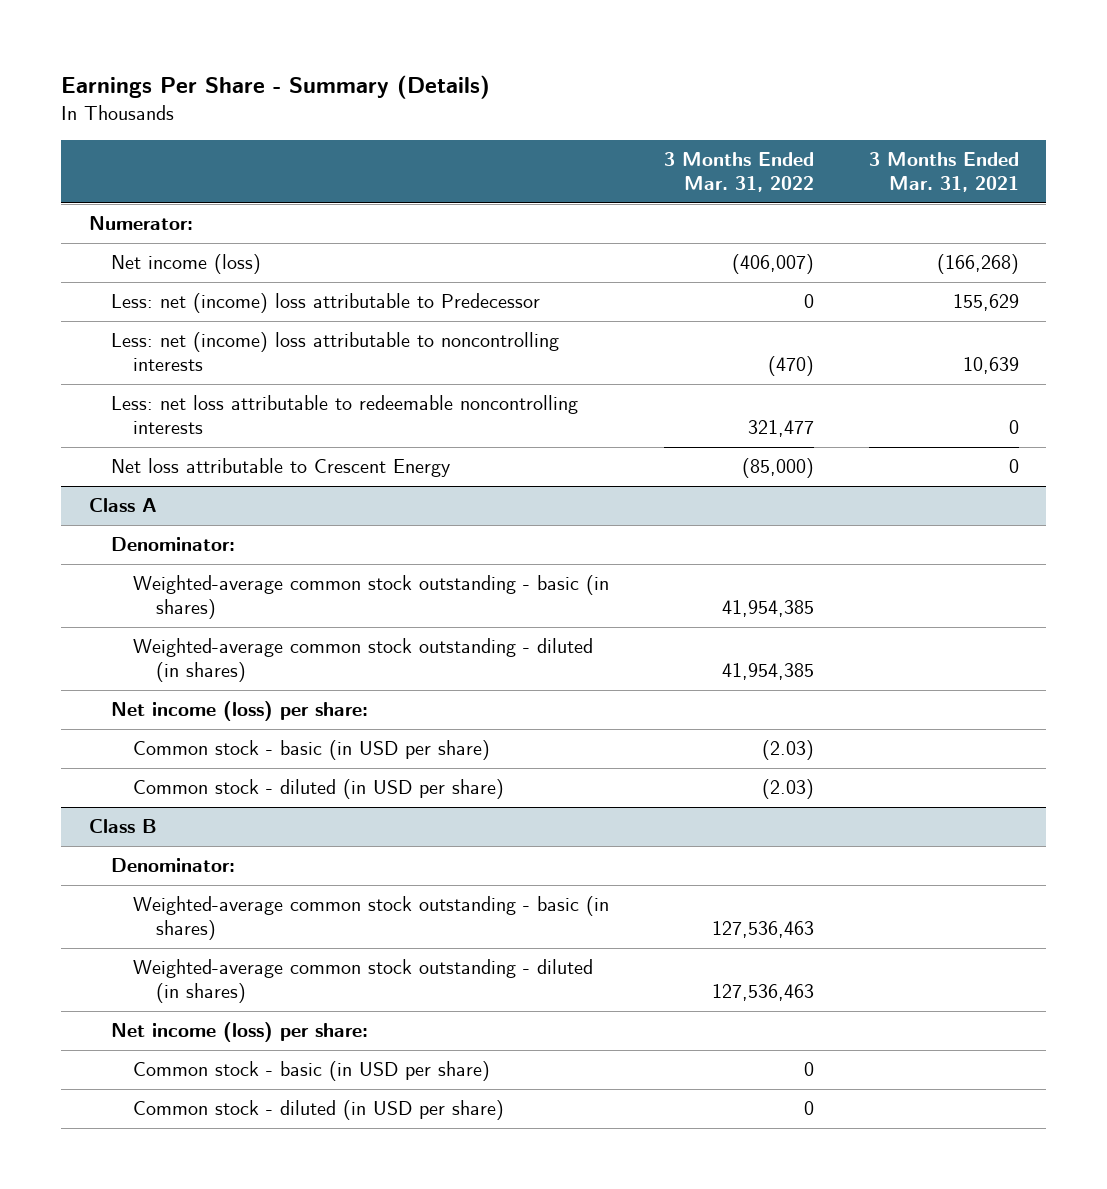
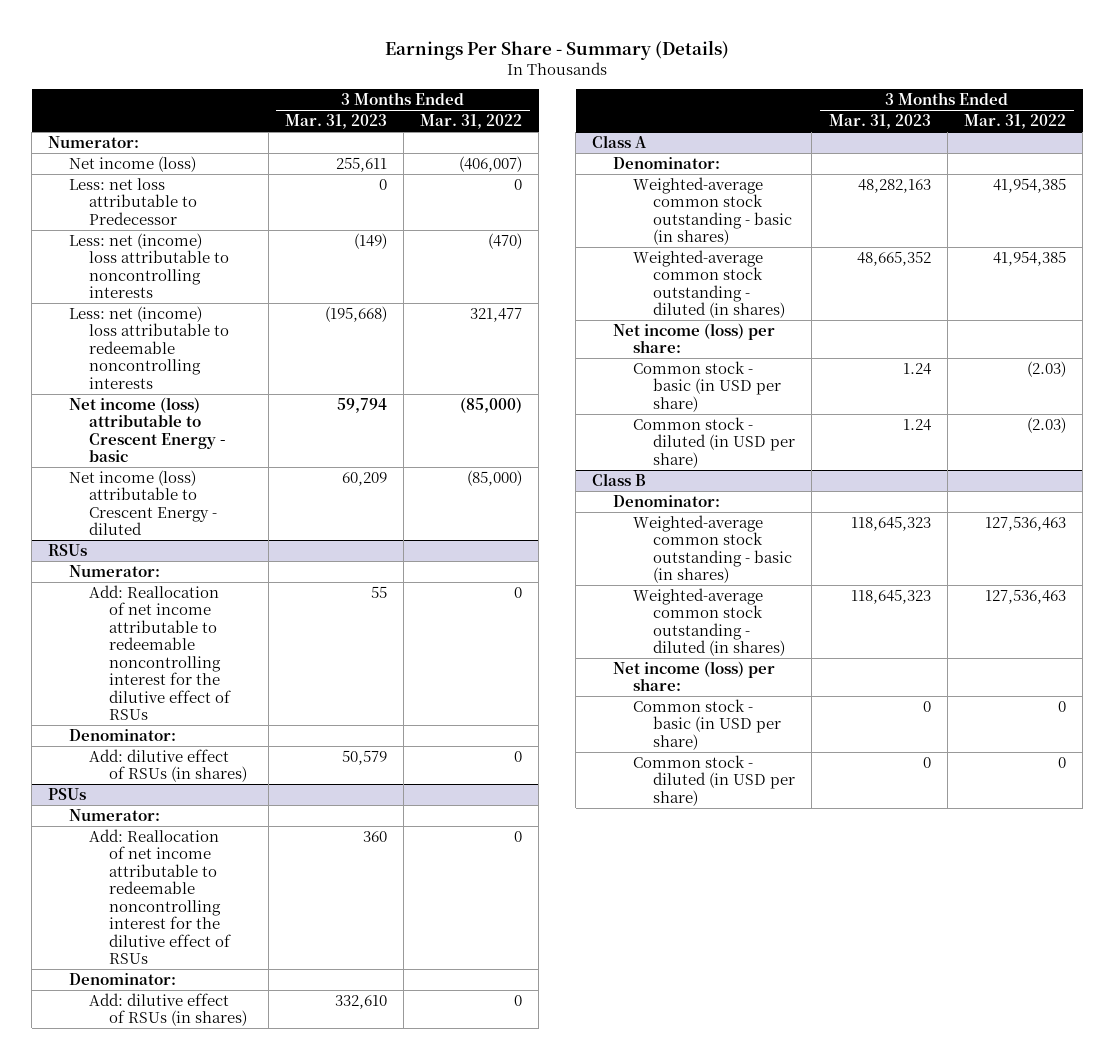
[868,152,1019,193] 3 Months Ended Mar. 31, 2021 -> none
none -> [284,114,387,130] Mar. 31, 2023
[110,293,540,314] Less: net (income) loss attributable to Predecessor -> [68,177,198,225] Less: net loss attributable to Predecessor
[110,395,578,435] Less: net loss attributable to redeemable noncontrolling interests -> [68,305,230,389] Less: net (income) loss attributable to redeemable noncontrolling interests
[110,458,450,478] Net loss attributable to Crescent Energy -> [68,396,227,463] Net income (loss) attributable to Crescent Energy - basic
none -> [68,469,218,536] Net income (loss) attributable to Crescent Energy - diluted
none -> [48,543,88,556] RSUs
none -> [68,564,160,577] Numerator:
none -> [89,584,232,721] Add: Reallocation of net income attributable to redeemable noncontrolling interest for the dilutive effect of RSUs
none -> [68,728,176,741] Denominator:
none -> [89,748,248,783] Add: dilutive effect of RSUs (in shares)
none -> [48,787,87,800] PSUs
none -> [68,808,160,821] Numerator:
none -> [89,828,232,965] Add: Reallocation of net income attributable to redeemable noncontrolling interest for the dilutive effect of RSUs
none -> [68,972,176,985] Denominator:
none -> [89,992,248,1027] Add: dilutive effect of RSUs (in shares)

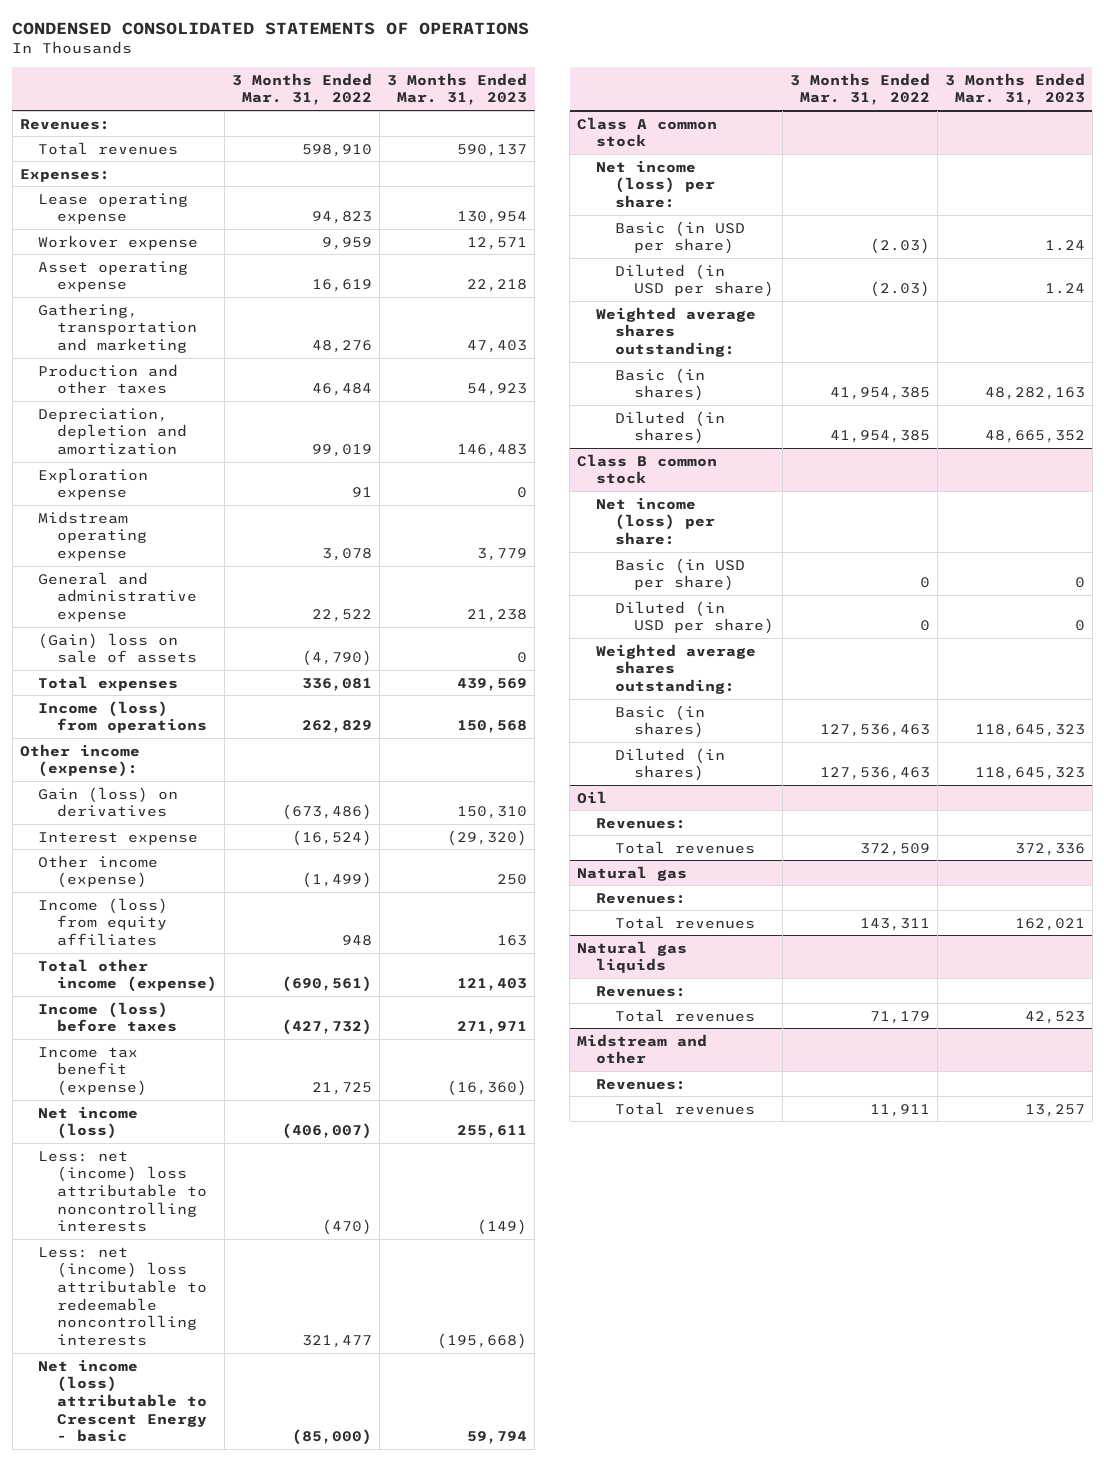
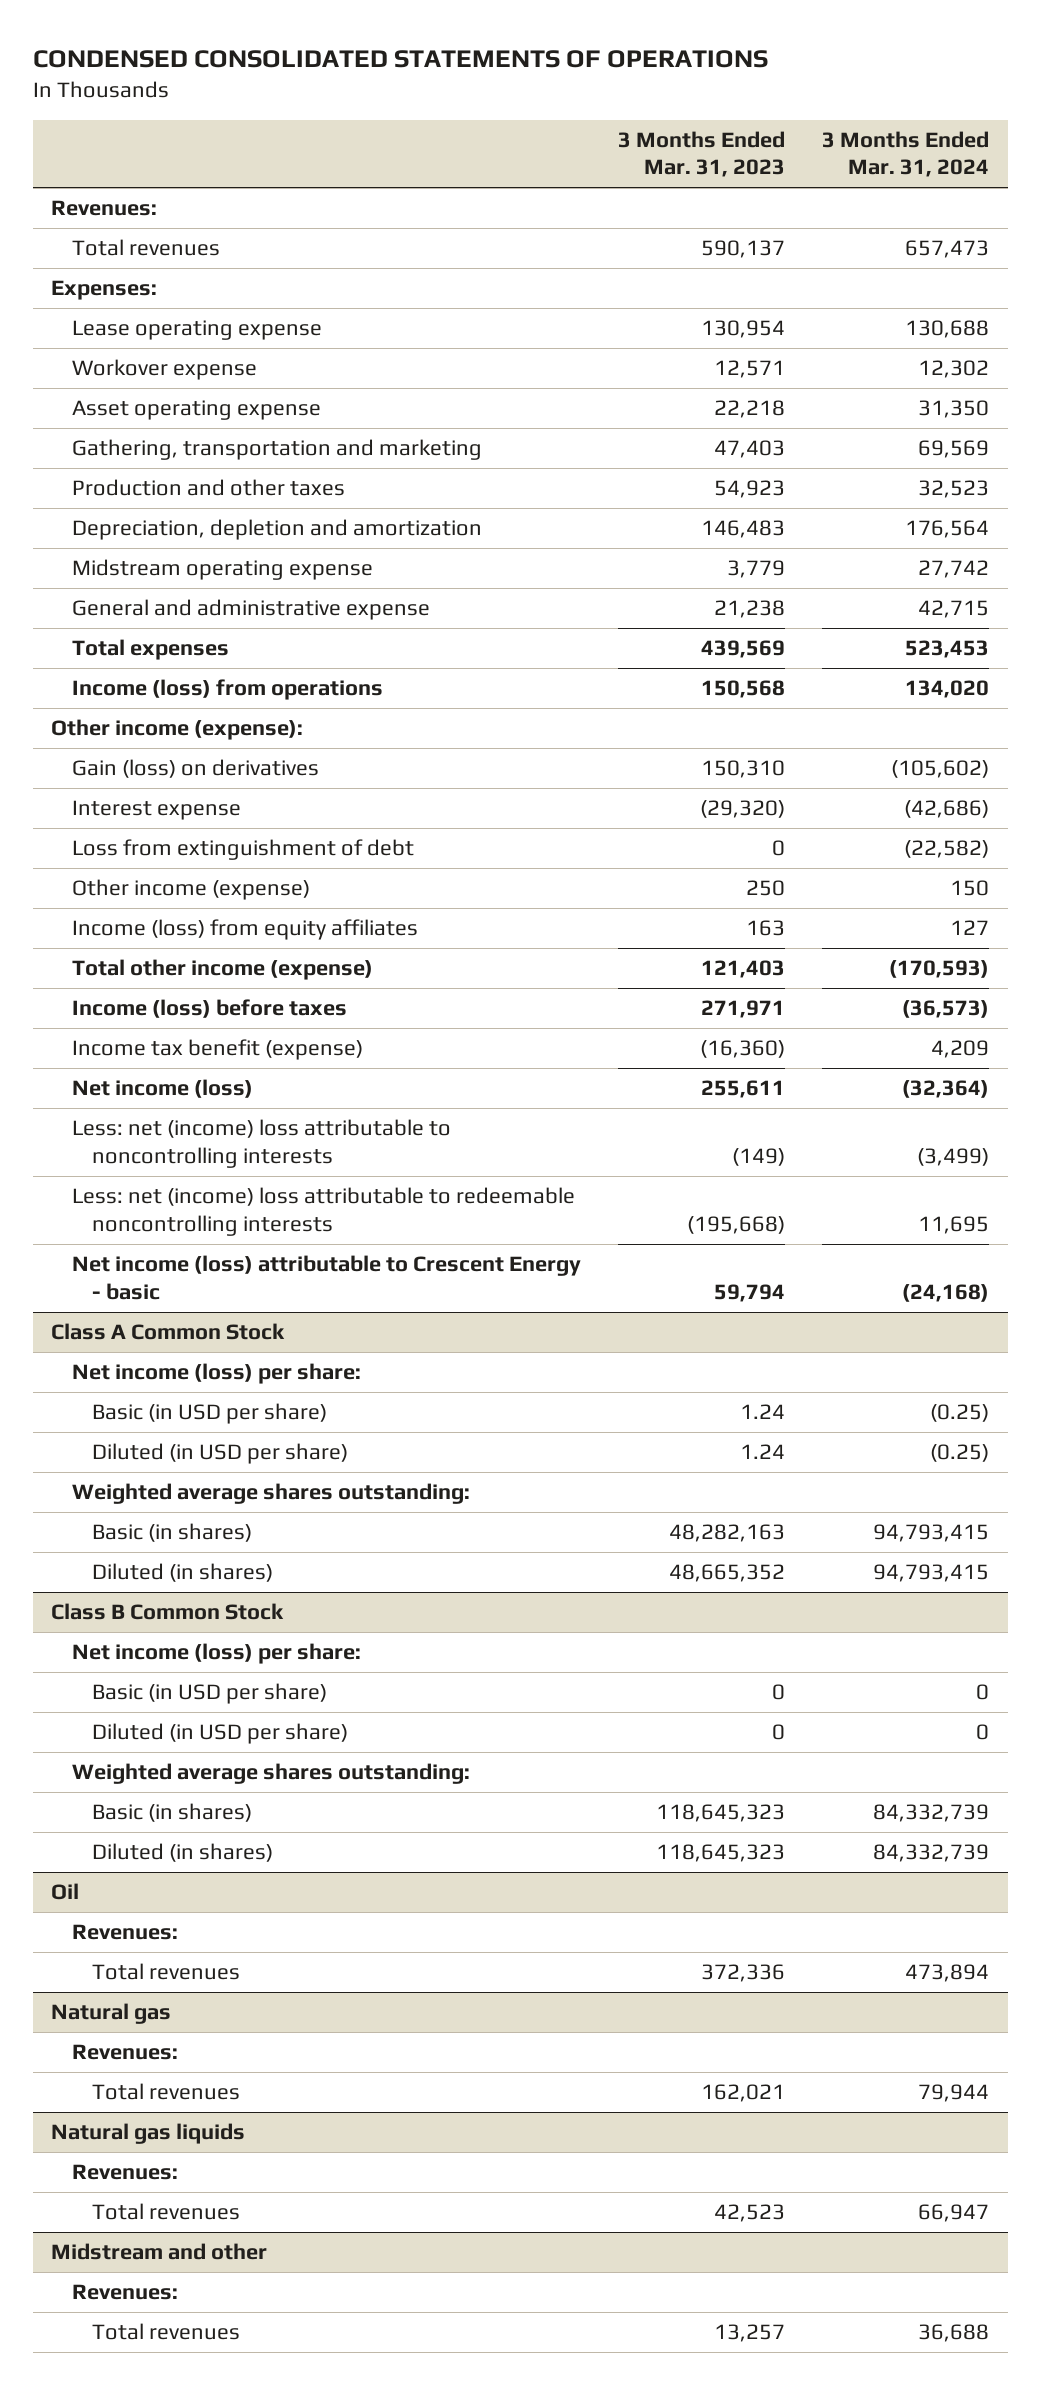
[232,72,373,106] 3 Months Ended Mar. 31, 2022 -> none
none -> [822,130,990,178] 3 Months Ended Mar. 31, 2024
[38,467,149,501] Exploration expense -> none
[38,632,198,664] (Gain) loss on sale of assets -> none
none -> [71,839,414,861] Loss from extinguishment of debt
[577,116,718,148] Class A common stock -> [51,1323,286,1341] Class A Common Stock
[577,453,718,485] Class B common stock -> [51,1603,285,1621] Class B Common Stock

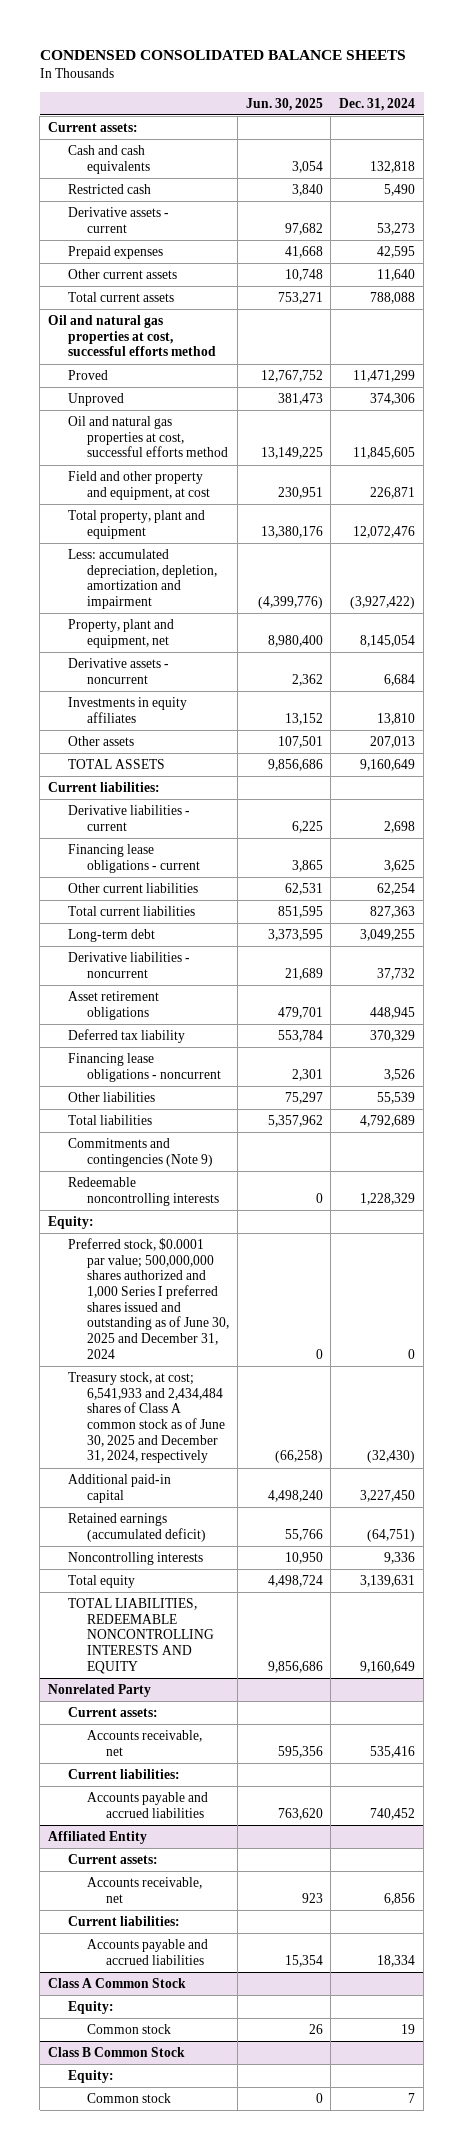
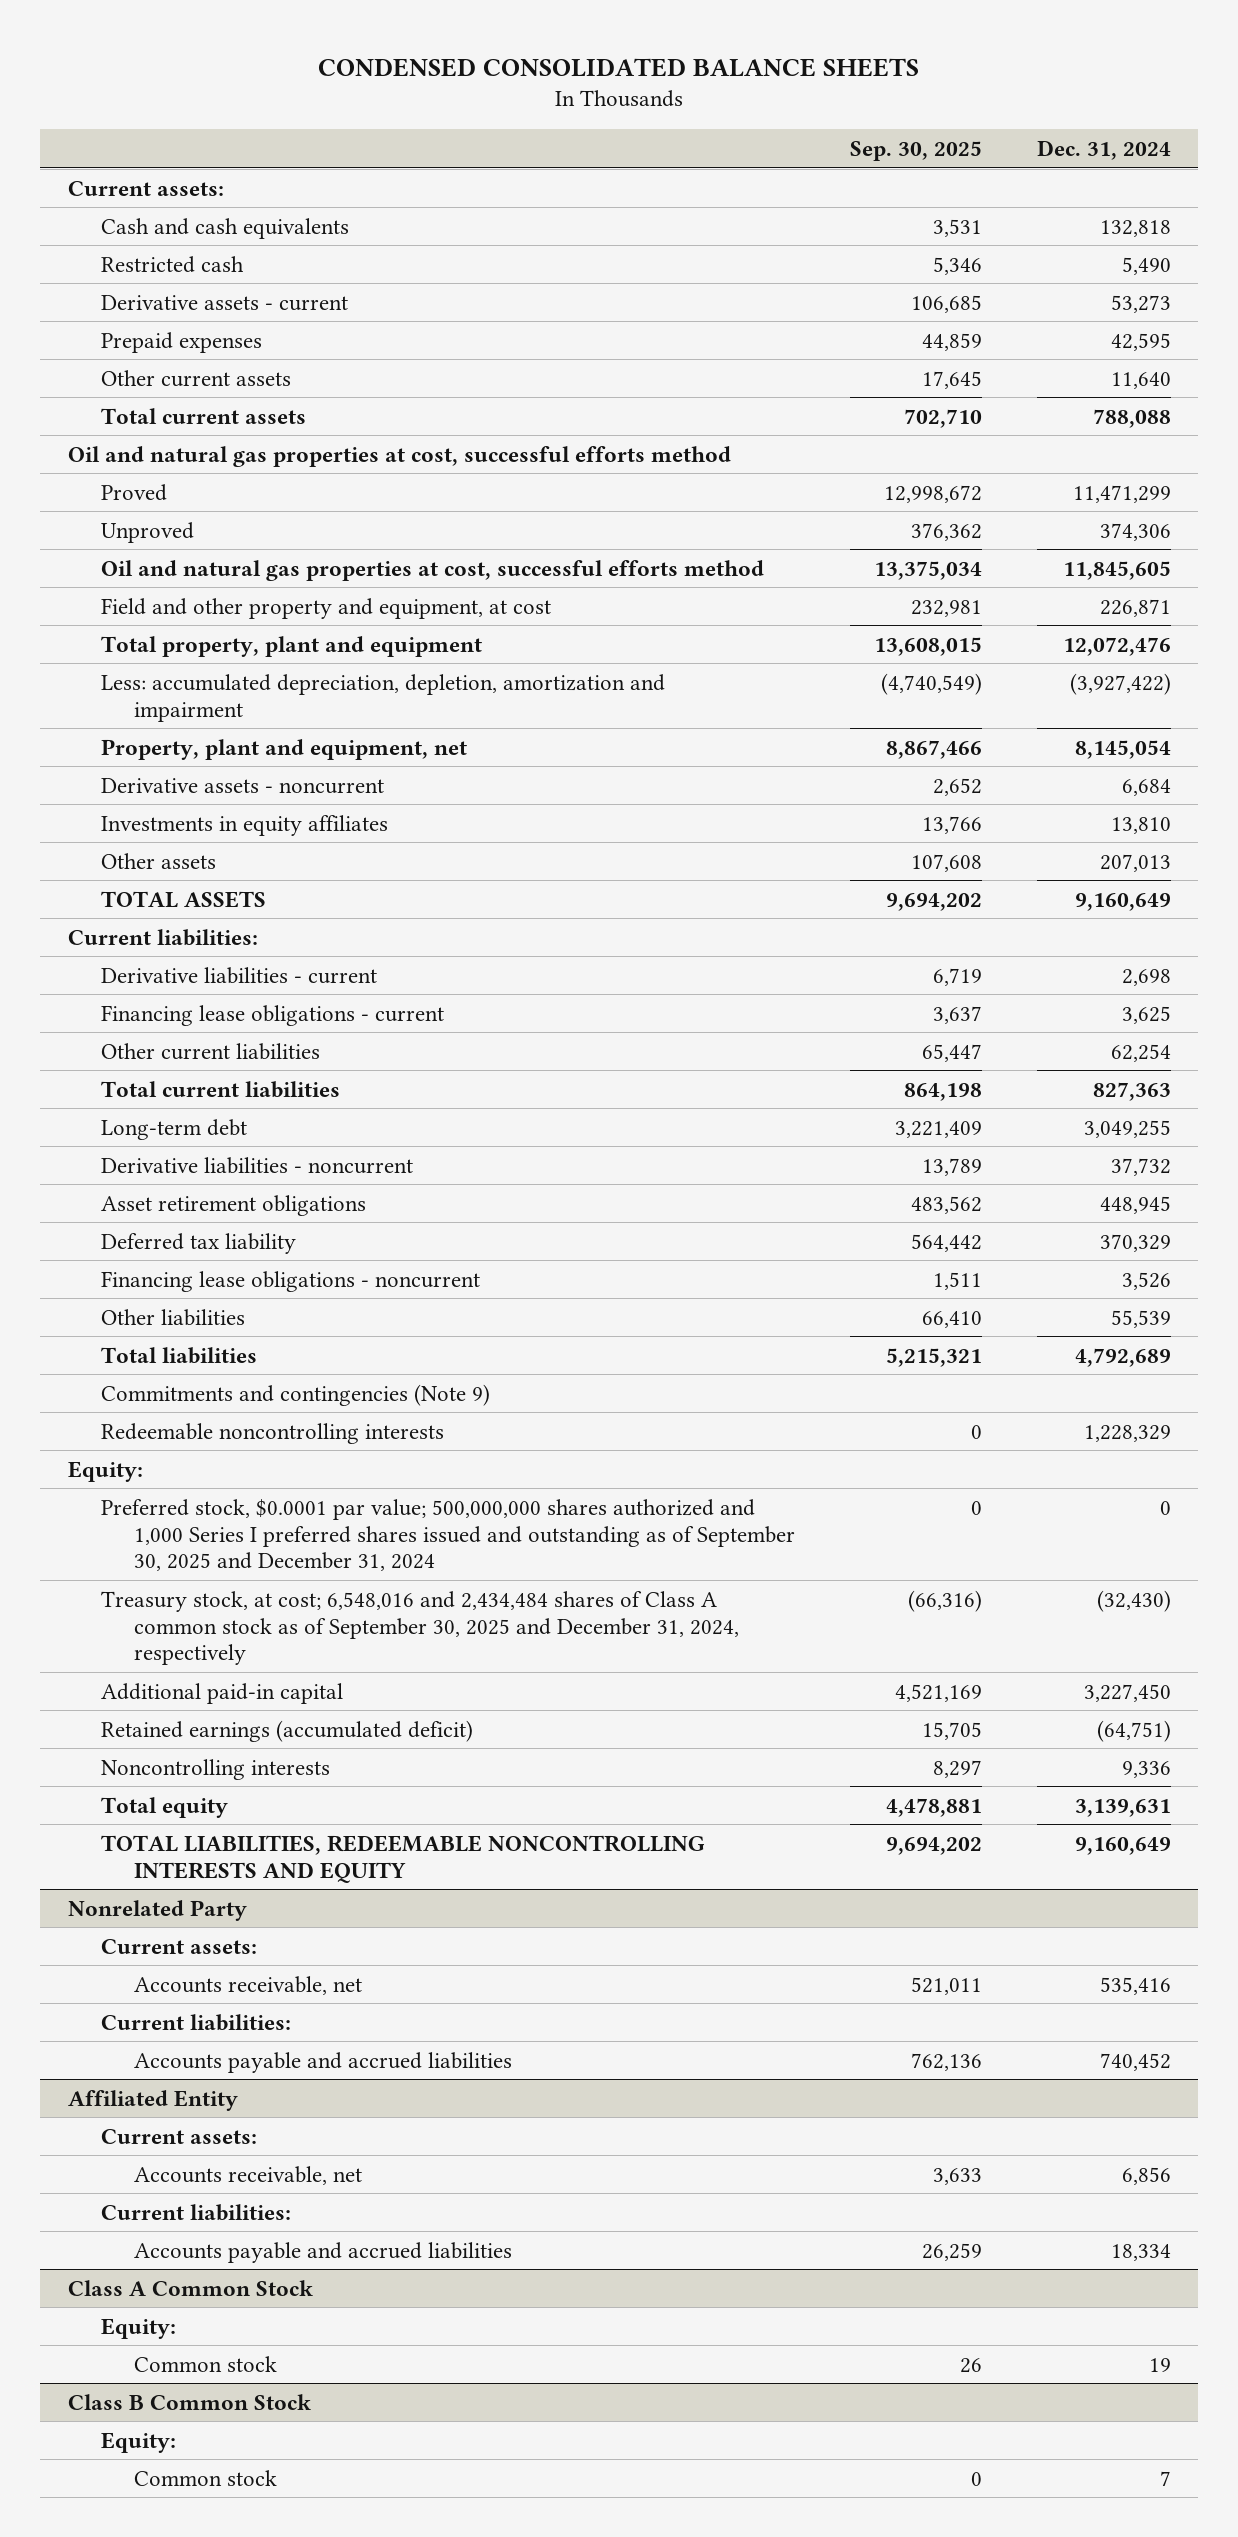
[245,97,323,111] Jun. 30, 2025 -> none
none -> [849,140,982,161] Sep. 30, 2025
[67,1237,229,1359] Preferred stock, $0.0001 par value; 500,000,000 shares authorized and 1,000 Series I preferred shares issued and outstanding as of June 30, 2025 and December 31, 2024 -> [100,1498,795,1572] Preferred stock, $0.0001 par value; 500,000,000 shares authorized and 1,000 Series I preferred shares issued and outstanding as of September 30, 2025 and December 31, 2024
[67,1371,225,1464] Treasury stock, at cost; 6,541,933 and 2,434,484 shares of Class A common stock as of June 30, 2025 and December 31, 2024, respectively -> [100,1590,739,1666] Treasury stock, at cost; 6,548,016 and 2,434,484 shares of Class A common stock as of September 30, 2025 and December 31, 2024, respectively

